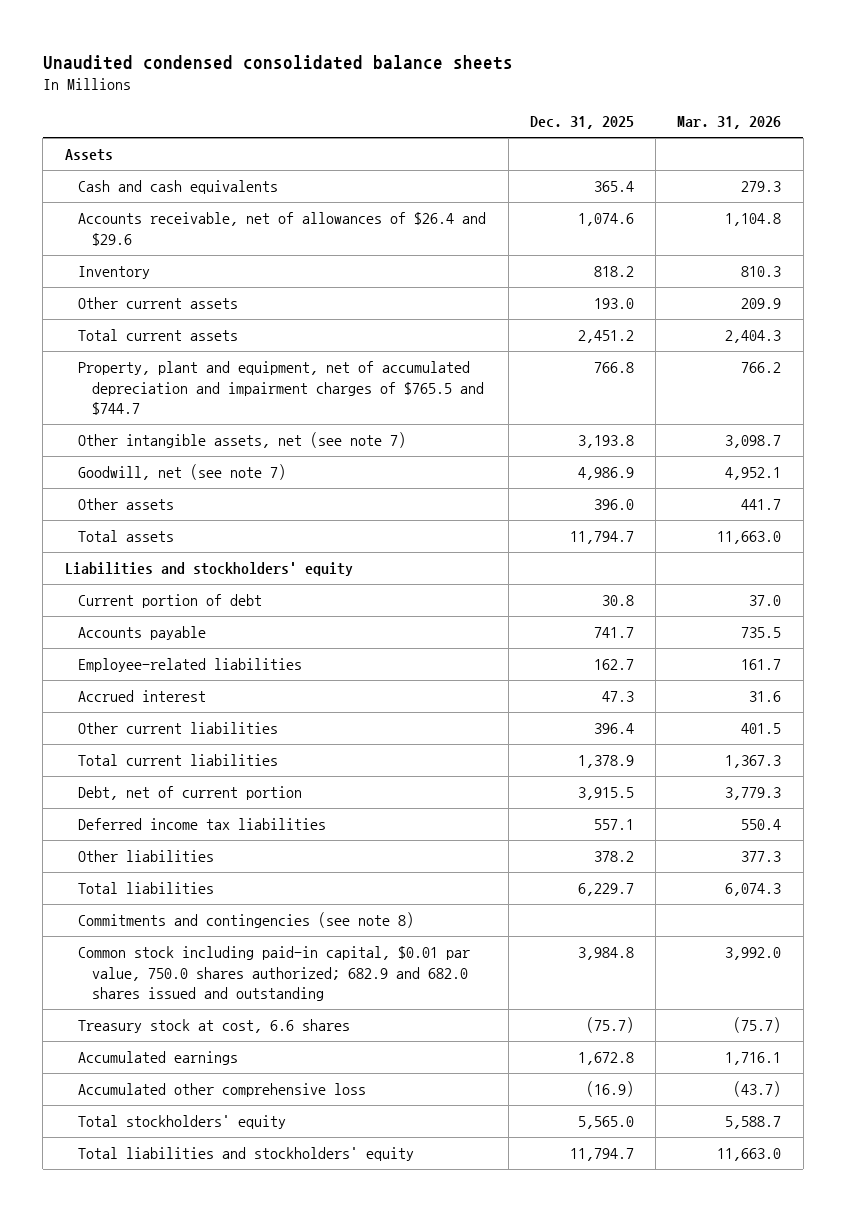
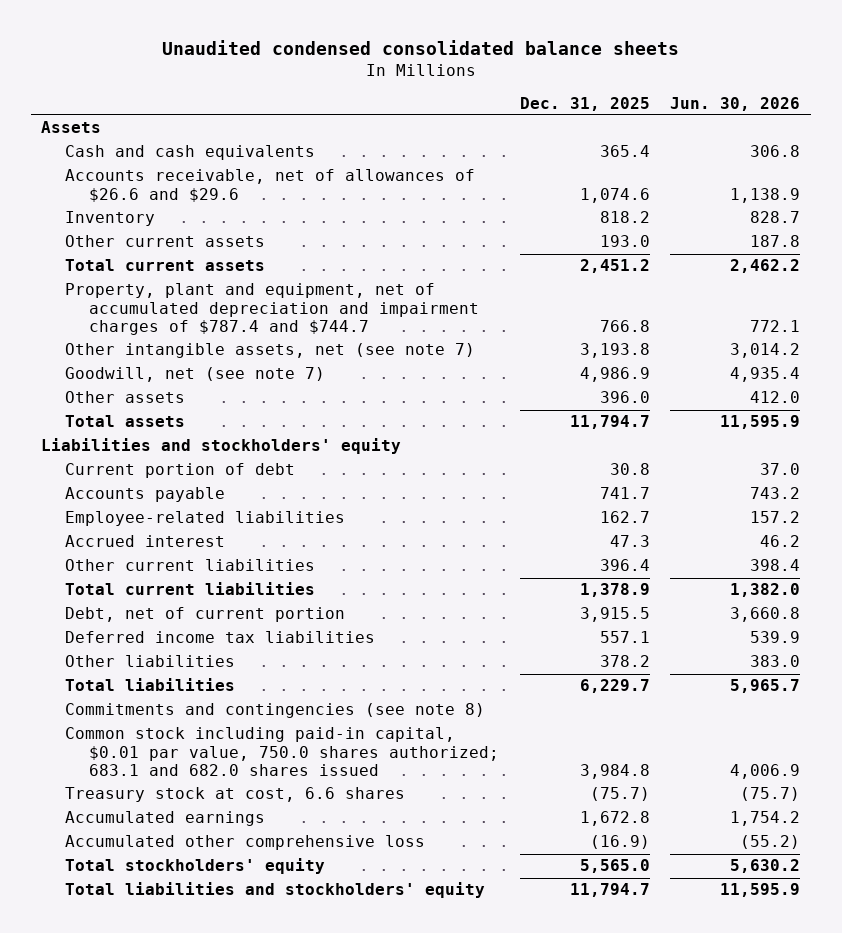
[677,116,782,130] Mar. 31, 2026 -> none
none -> [670,96,801,111] Jun. 30, 2026
[78,212,487,246] Accounts receivable, net of allowances of $26.4 and $29.6 -> [65,169,476,202] Accounts receivable, net of allowances of $26.6 and $29.6
[78,361,485,416] Property, plant and equipment, net of accumulated depreciation and impairment charges of $765.5 and $744.7 -> [65,283,480,335] Property, plant and equipment, net of accumulated depreciation and impairment charges of $787.4 and $744.7
[78,946,471,1002] Common stock including paid-in capital, $0.01 par value, 750.0 shares authorized; 682.9 and 682.0 shares issued and outstanding -> [65,727,500,776] Common stock including paid-in capital, $0.01 par value, 750.0 shares authorized; 683.1 and 682.0 shares issued

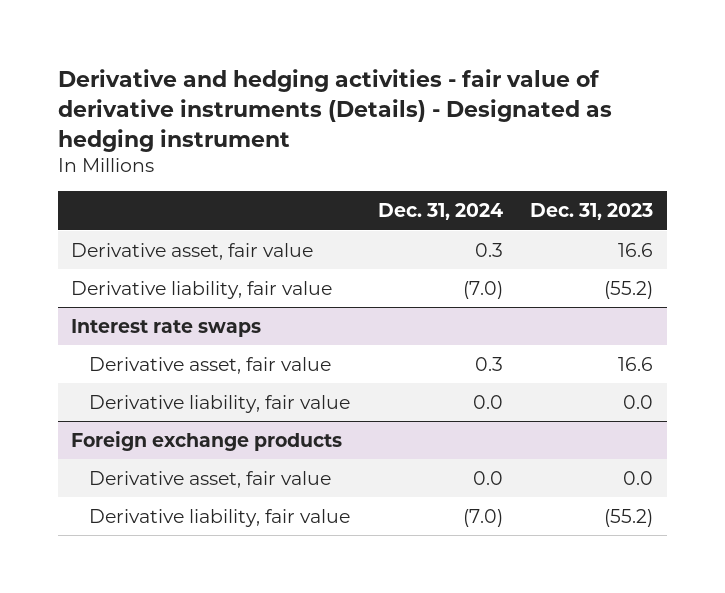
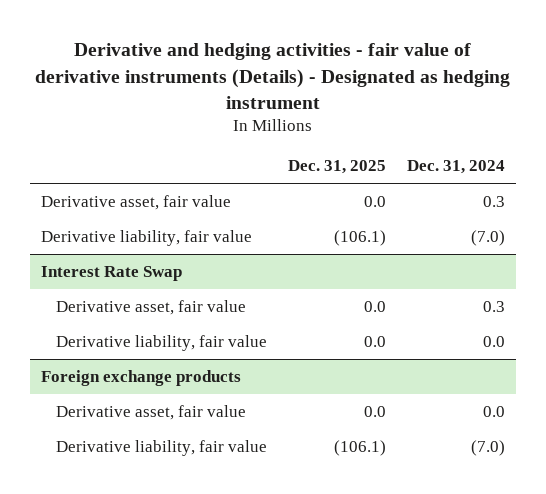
[530,203,654,221] Dec. 31, 2023 -> none
none -> [287,160,386,175] Dec. 31, 2025
[71,318,262,337] Interest rate swaps -> [40,266,182,282] Interest Rate Swap

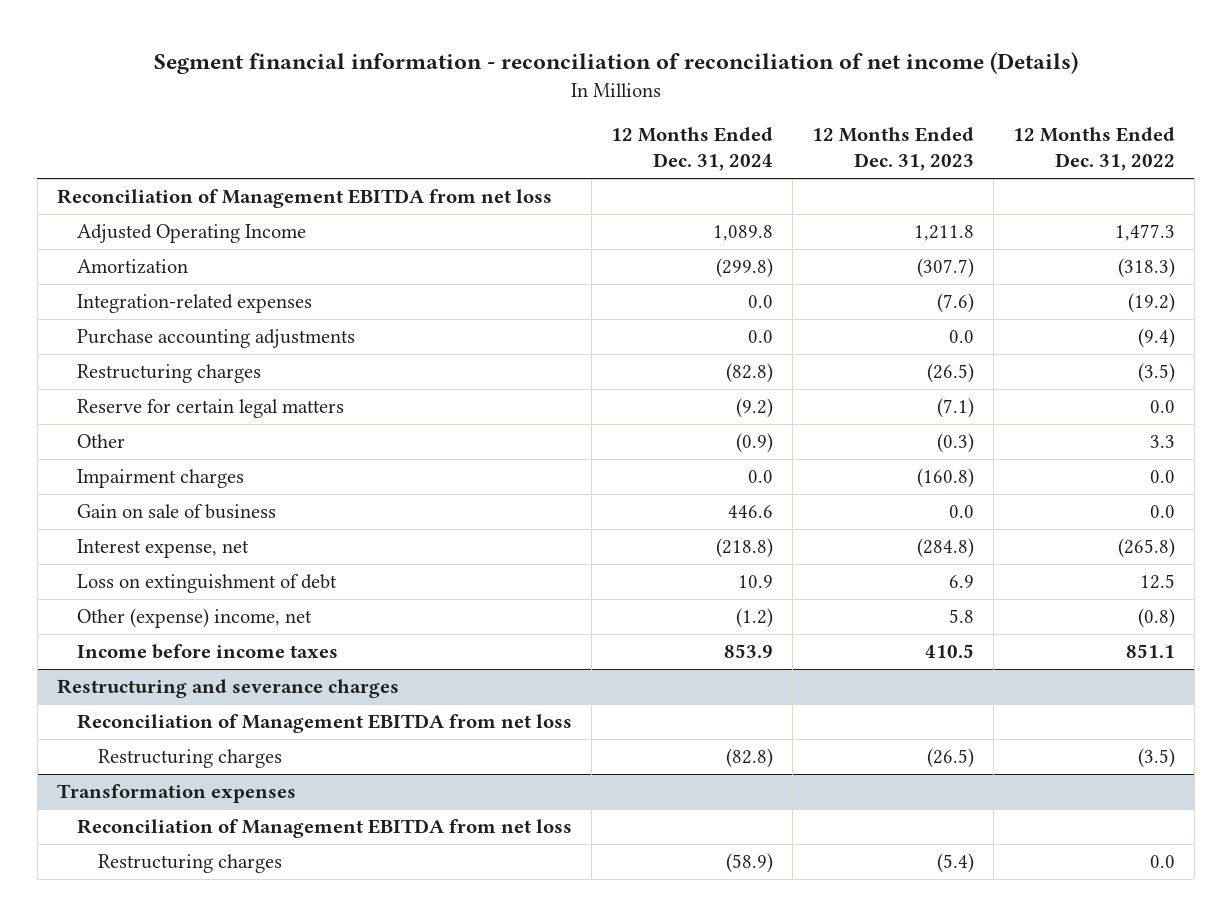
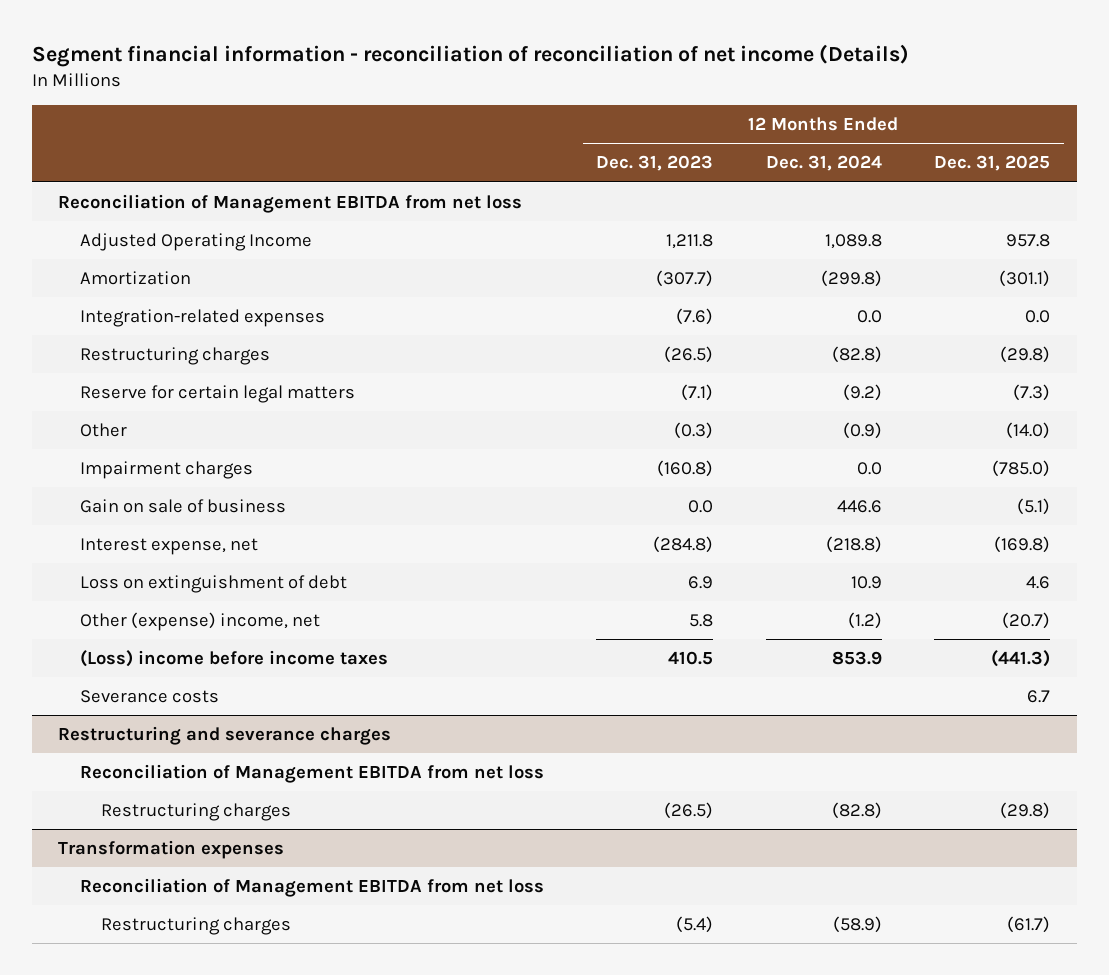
[1012,127,1175,172] 12 Months Ended Dec. 31, 2022 -> none
none -> [934,155,1051,172] Dec. 31, 2025
[77,329,356,349] Purchase accounting adjustments -> none
[77,644,339,660] Income before income taxes -> [79,650,388,668] (Loss) income before income taxes
none -> [79,690,219,704] Severance costs

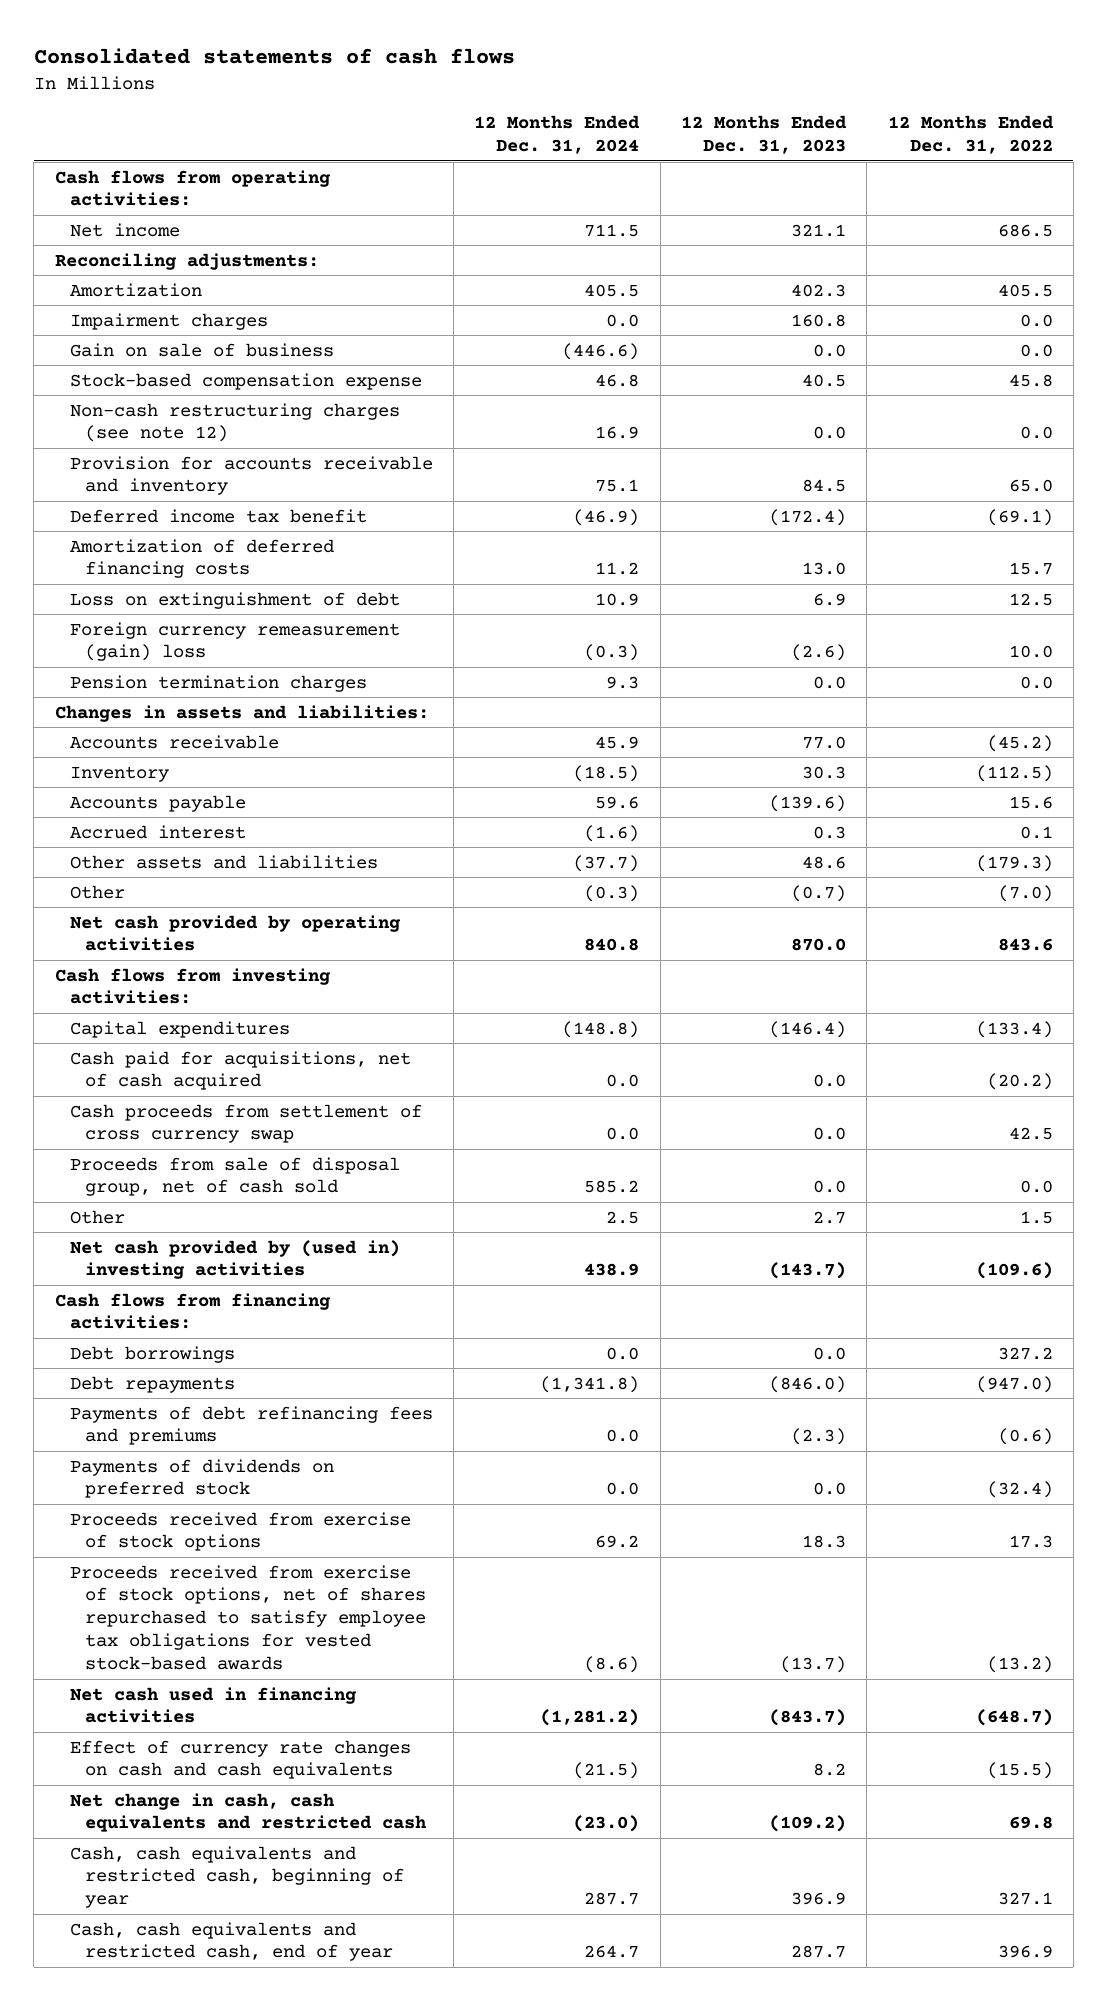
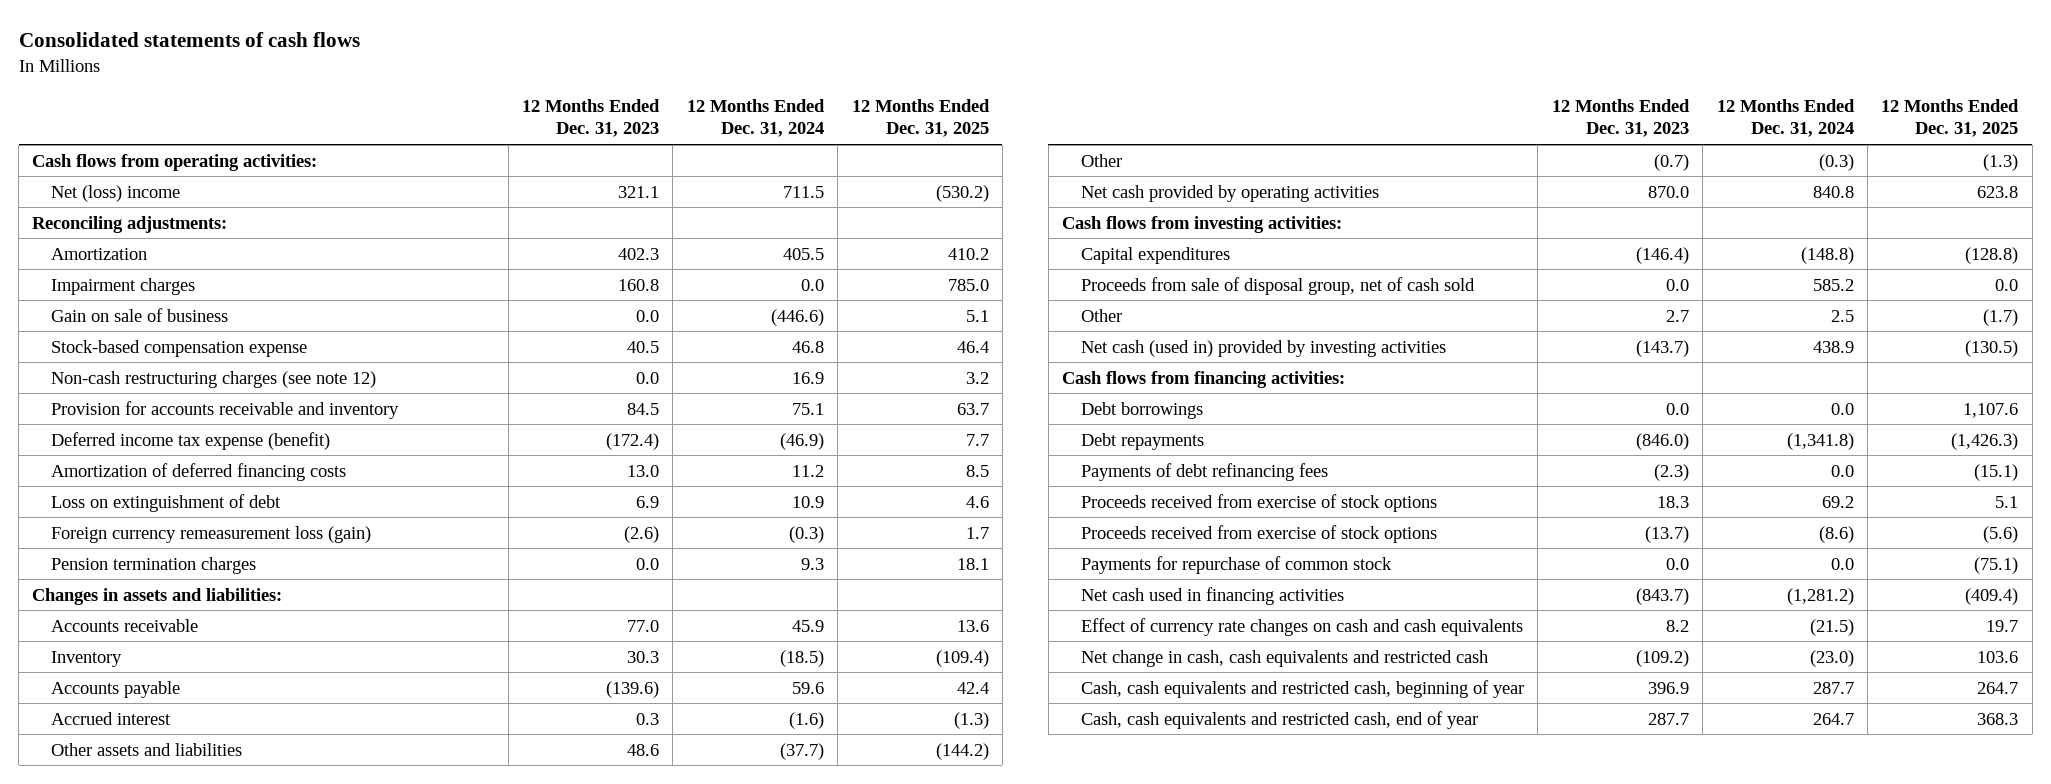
[887,115,1054,155] 12 Months Ended Dec. 31, 2022 -> none
none -> [851,98,990,138] 12 Months Ended Dec. 31, 2025
[69,222,180,237] Net income -> [51,184,181,202] Net (loss) income
[69,508,367,523] Deferred income tax benefit -> [51,431,331,450] Deferred income tax expense (benefit)
[69,621,400,662] Foreign currency remeasurement (gain) loss -> [51,525,372,543] Foreign currency remeasurement loss (gain)
[69,1050,411,1091] Cash paid for acquisitions, net of cash acquired -> none
[69,1103,422,1144] Cash proceeds from settlement of cross currency swap -> none
[69,1239,400,1280] Net cash provided by (used in) investing activities -> [1081,339,1447,357] Net cash (used in) provided by investing activities
[69,1458,334,1499] Payments of dividends on preferred stock -> none
[69,1405,433,1446] Payments of debt refinancing fees and premiums -> [1081,462,1329,481] Payments of debt refinancing fees
[69,1564,426,1671] Proceeds received from exercise of stock options, net of shares repurchased to satisfy employee tax obligations for vested stock-based awards -> [1081,524,1438,543] Proceeds received from exercise of stock options
none -> [1081,555,1393,574] Payments for repurchase of common stock

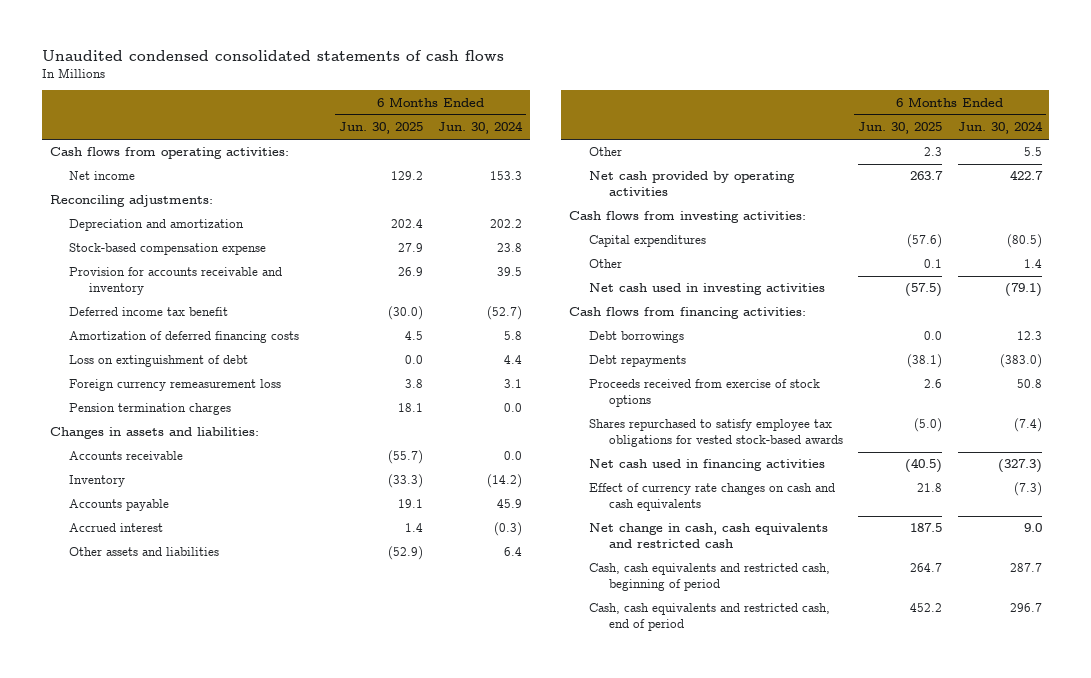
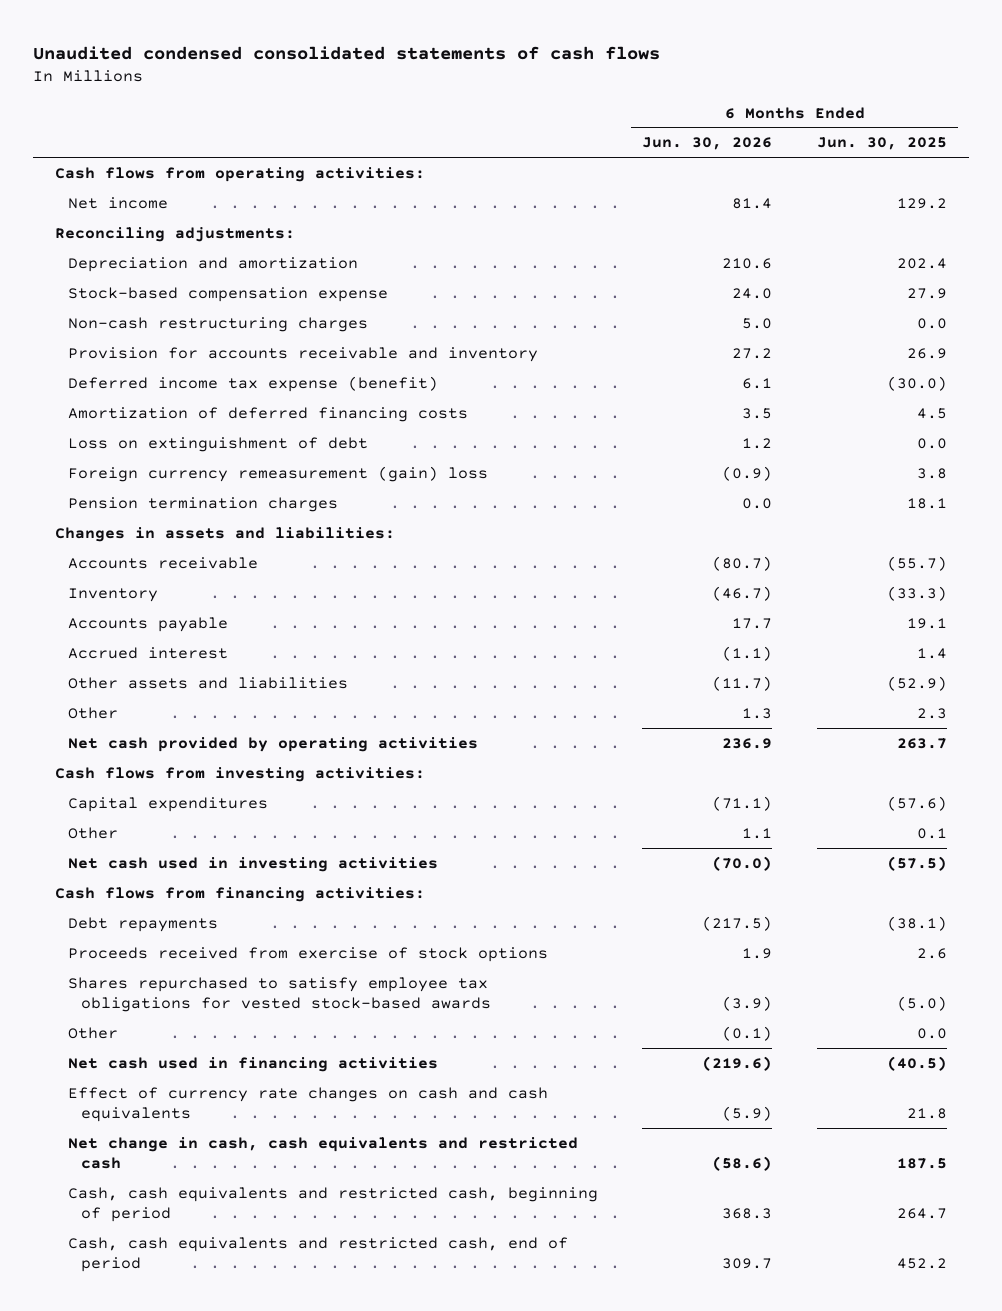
[438,121,524,135] Jun. 30, 2024 -> none
none -> [642,137,773,151] Jun. 30, 2026
none -> [67,316,368,332] Non-cash restructuring charges
[69,307,229,317] Deferred income tax benefit -> [67,375,438,392] Deferred income tax expense (benefit)
[69,379,282,392] Foreign currency remeasurement loss -> [67,465,488,482] Foreign currency remeasurement (gain) loss
[588,331,684,344] Debt borrowings -> none
none -> [67,1026,118,1039] Other

